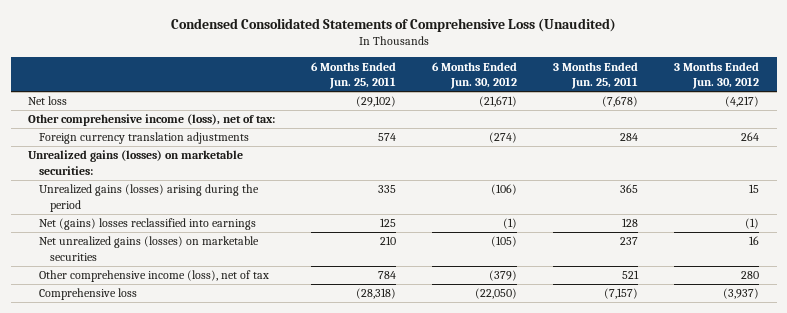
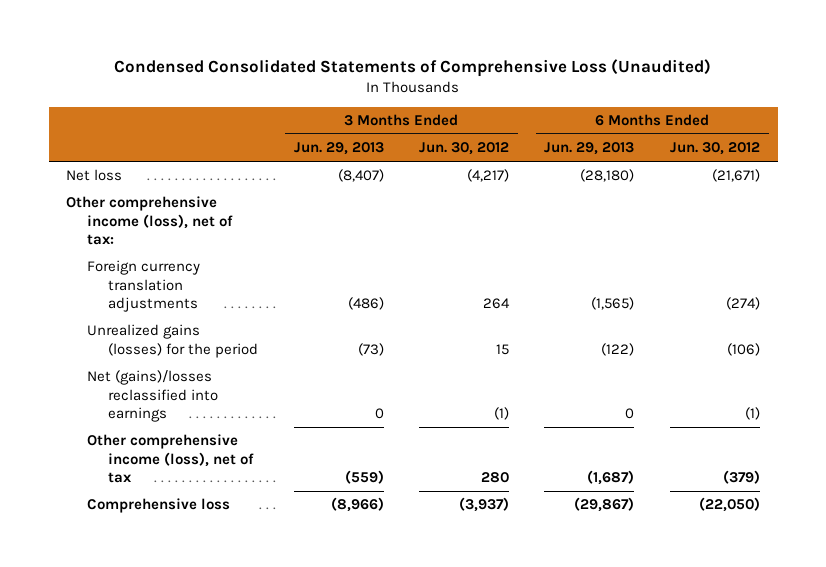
[311,61,397,89] 6 Months Ended Jun. 25, 2011 -> none
[553,61,639,89] 3 Months Ended Jun. 25, 2011 -> none
none -> [293,142,384,156] Jun. 29, 2013
none -> [544,142,635,156] Jun. 29, 2013
[28,150,244,175] Unrealized gains (losses) on marketable securities: -> none
[39,236,260,261] Net unrealized gains (losses) on marketable securities -> none
[39,184,260,212] Unrealized gains (losses) arising during the period -> [87,324,259,358] Unrealized gains (losses) for the period
[39,218,257,231] Net (gains) losses reclassified into earnings -> [87,370,219,422] Net (gains)/losses reclassified into earnings

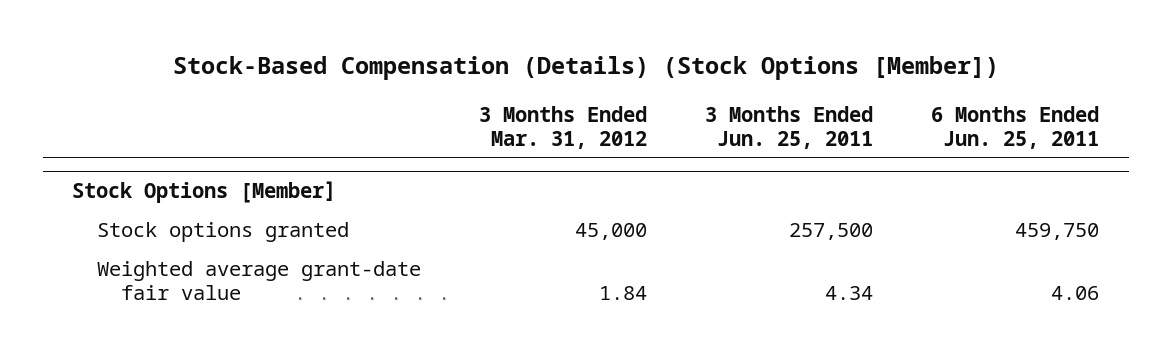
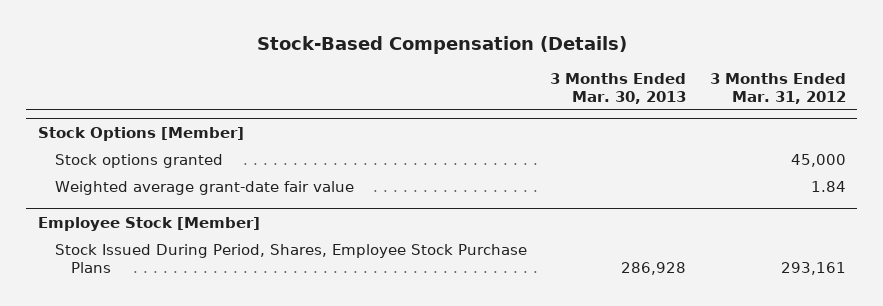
[172,56,999,81] Stock-Based Compensation (Details) (Stock Options [Member]) -> [256,35,627,54] Stock-Based Compensation (Details)
[705,105,874,149] 3 Months Ended Jun. 25, 2011 -> none
[931,105,1100,149] 6 Months Ended Jun. 25, 2011 -> none
none -> [550,72,687,104] 3 Months Ended Mar. 30, 2013
none -> [37,216,260,231] Employee Stock [Member]
none -> [54,243,527,273] Stock Issued During Period, Shares, Employee Stock Purchase Plans

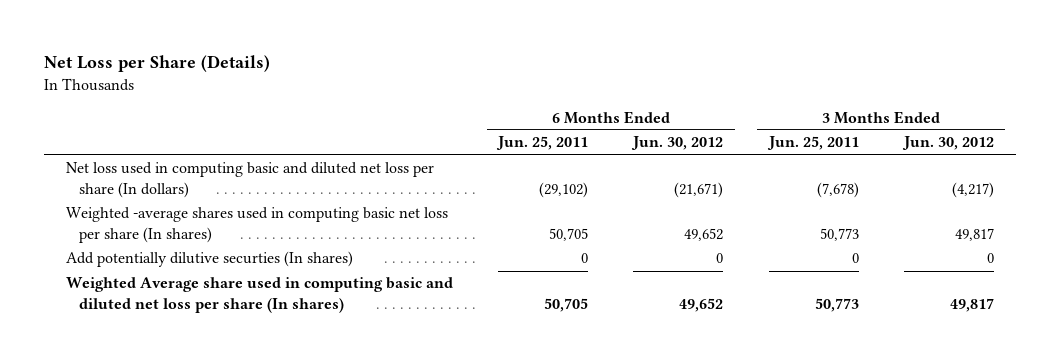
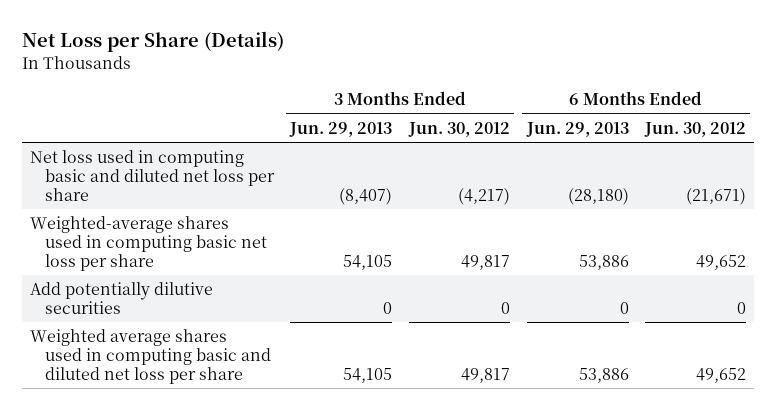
[496,136,589,151] Jun. 25, 2011 -> none
[766,136,859,151] Jun. 25, 2011 -> none
none -> [289,121,393,137] Jun. 29, 2013
none -> [525,121,629,137] Jun. 29, 2013
[66,162,435,198] Net loss used in computing basic and diluted net loss per share (In dollars) -> [30,150,275,201] Net loss used in computing basic and diluted net loss per share
[66,207,449,243] Weighted -average shares used in computing basic net loss per share (In shares) -> [30,216,267,271] Weighted-average shares used in computing basic net loss per share
[66,251,354,268] Add potentially dilutive securties (In shares) -> [30,282,214,314] Add potentially dilutive securities
[66,277,454,313] Weighted Average share used in computing basic and diluted net loss per share (In shares) -> [30,329,271,384] Weighted average shares used in computing basic and diluted net loss per share

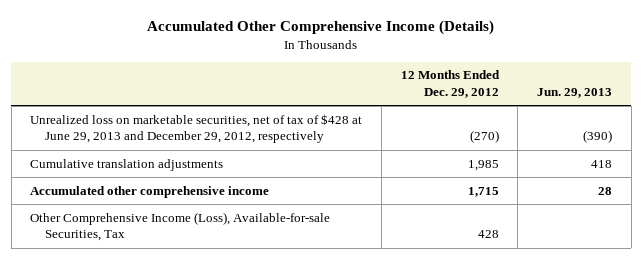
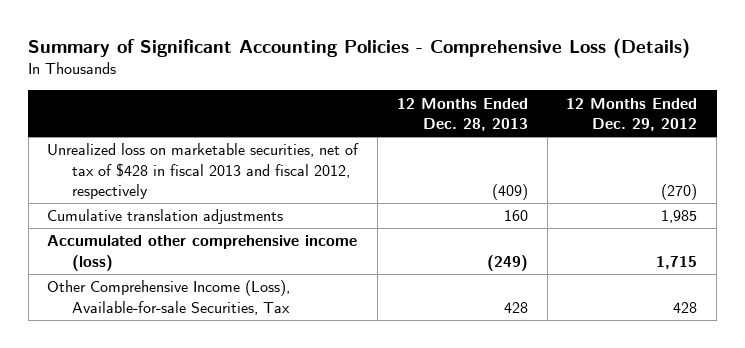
[147,20,495,36] Accumulated Other Comprehensive Income (Details) -> [28,37,691,58] Summary of Significant Accounting Policies - Comprehensive Loss (Details)
[537,88,613,99] Jun. 29, 2013 -> none
none -> [396,97,528,131] 12 Months Ended Dec. 28, 2013
[30,113,363,144] Unrealized loss on marketable securities, net of tax of $428 at June 29, 2013 and December 29, 2012, respectively -> [47,143,360,200] Unrealized loss on marketable securities, net of tax of $428 in fiscal 2013 and fiscal 2012, respectively
[30,185,270,198] Accumulated other comprehensive income -> [47,235,358,271] Accumulated other comprehensive income (loss)

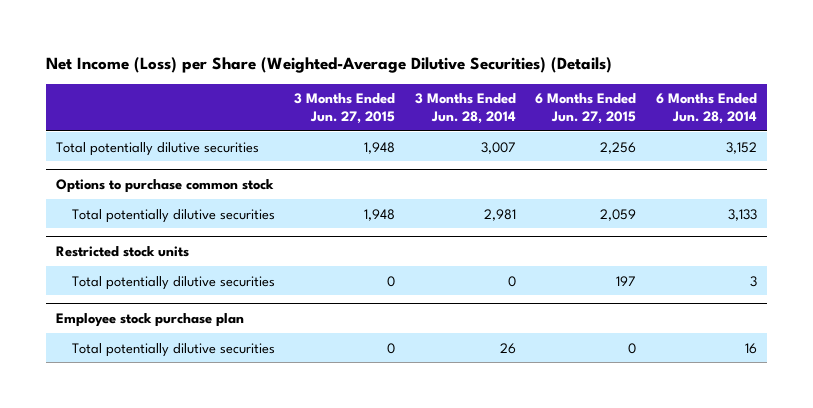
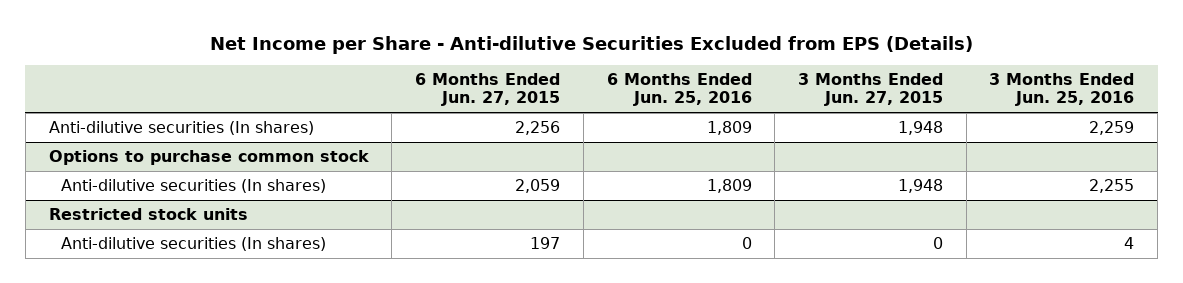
[46,56,613,73] Net Income (Loss) per Share (Weighted-Average Dilutive Securities) (Details) -> [209,35,973,54] Net Income per Share - Anti-dilutive Securities Excluded from EPS (Details)
[414,93,516,124] 3 Months Ended Jun. 28, 2014 -> none
[655,93,757,124] 6 Months Ended Jun. 28, 2014 -> none
none -> [606,73,752,107] 6 Months Ended Jun. 25, 2016
none -> [989,73,1135,107] 3 Months Ended Jun. 25, 2016
[55,141,259,156] Total potentially dilutive securities -> [48,121,314,136] Anti-dilutive securities (In shares)
[71,208,275,223] Total potentially dilutive securities -> [61,179,327,194] Anti-dilutive securities (In shares)
[55,313,244,328] Employee stock purchase plan -> none
[71,342,275,357] Total potentially dilutive securities -> none
[71,275,275,290] Total potentially dilutive securities -> [61,237,327,252] Anti-dilutive securities (In shares)

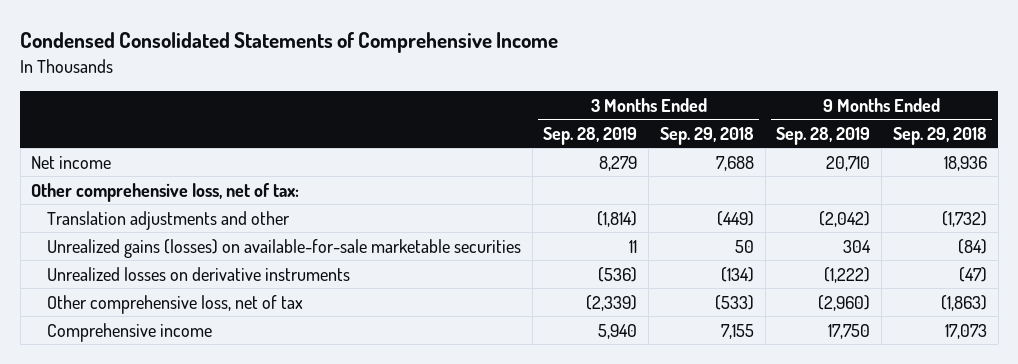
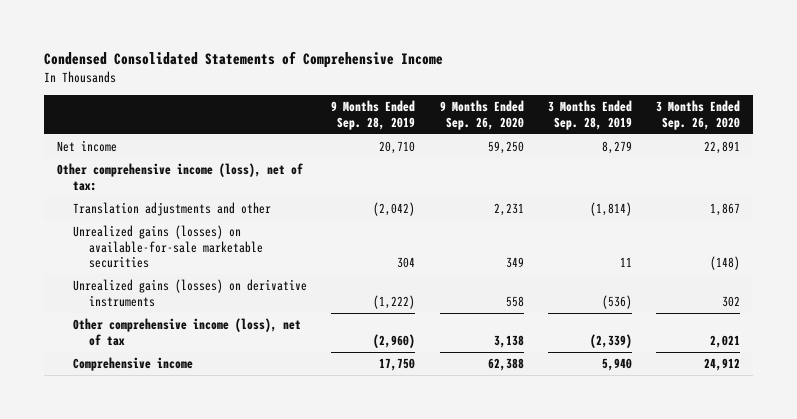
[659,126,754,145] Sep. 29, 2018 -> none
[892,126,987,145] Sep. 29, 2018 -> none
none -> [439,100,524,130] 9 Months Ended Sep. 26, 2020
none -> [656,100,741,130] 3 Months Ended Sep. 26, 2020
[31,182,300,202] Other comprehensive loss, net of tax: -> [56,163,303,191] Other comprehensive income (loss), net of tax:
[46,266,350,281] Unrealized losses on derivative instruments -> [73,279,308,307] Unrealized gains (losses) on derivative instruments
[46,294,303,314] Other comprehensive loss, net of tax -> [73,318,302,346] Other comprehensive income (loss), net of tax

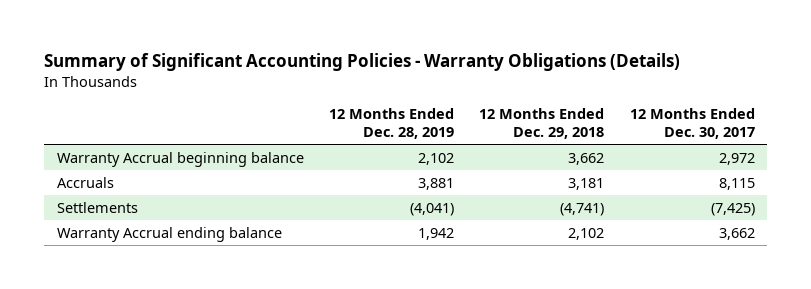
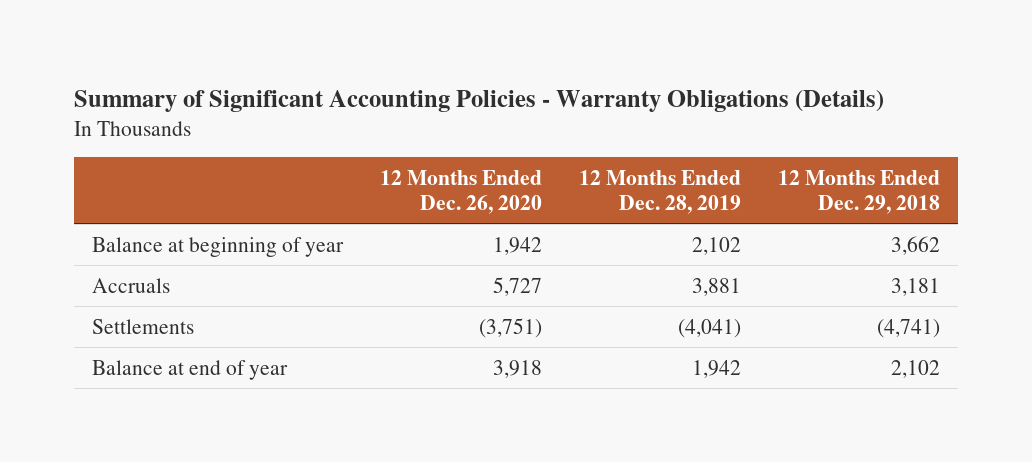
[629,108,755,139] 12 Months Ended Dec. 30, 2017 -> none
none -> [380,169,543,214] 12 Months Ended Dec. 26, 2020
[56,151,304,167] Warranty Accrual beginning balance -> [92,236,345,257] Balance at beginning of year
[56,226,282,242] Warranty Accrual ending balance -> [92,359,289,380] Balance at end of year

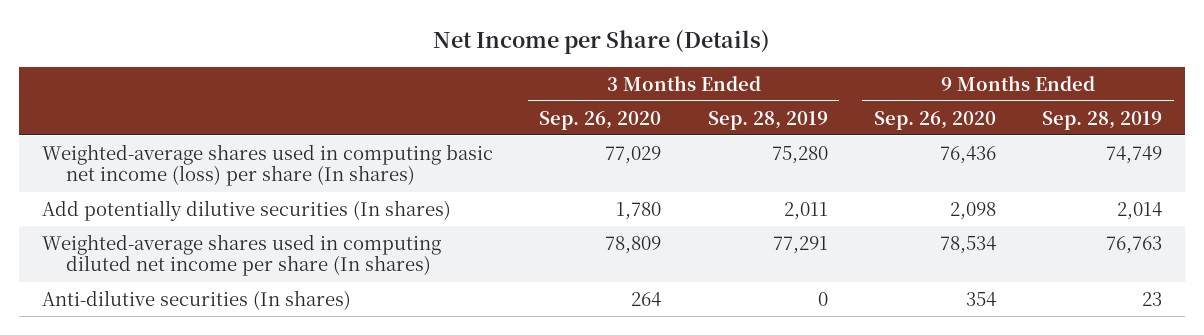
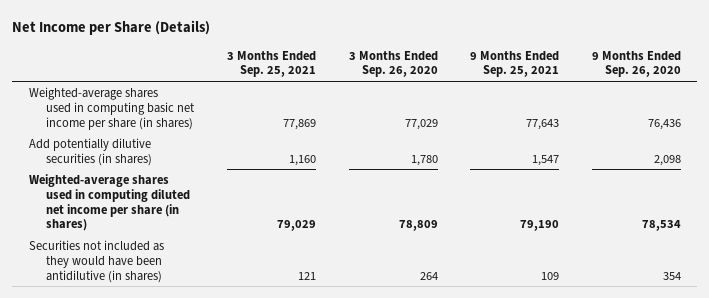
[707,110,828,130] Sep. 28, 2019 -> none
[1042,110,1163,130] Sep. 28, 2019 -> none
none -> [226,50,316,78] 3 Months Ended Sep. 25, 2021
none -> [470,50,560,78] 9 Months Ended Sep. 25, 2021
[42,143,494,187] Weighted-average shares used in computing basic net income (loss) per share (In shares) -> [28,86,196,130] Weighted-average shares used in computing basic net income per share (in shares)
[42,199,452,221] Add potentially dilutive securities (In shares) -> [28,137,153,166] Add potentially dilutive securities (in shares)
[42,233,442,277] Weighted-average shares used in computing diluted net income per share (In shares) -> [28,173,191,232] Weighted-average shares used in computing diluted net income per share (in shares)
[42,289,352,310] Anti-dilutive securities (In shares) -> [28,239,164,283] Securities not included as they would have been antidilutive (in shares)

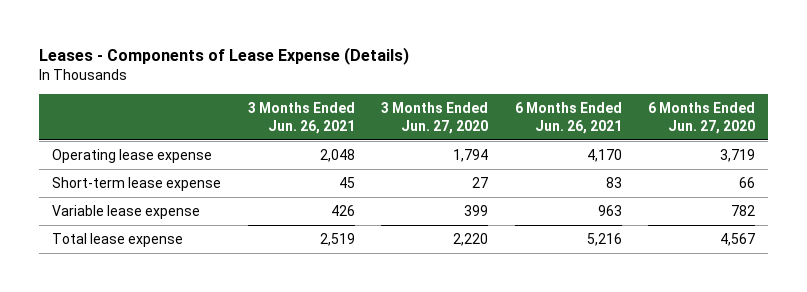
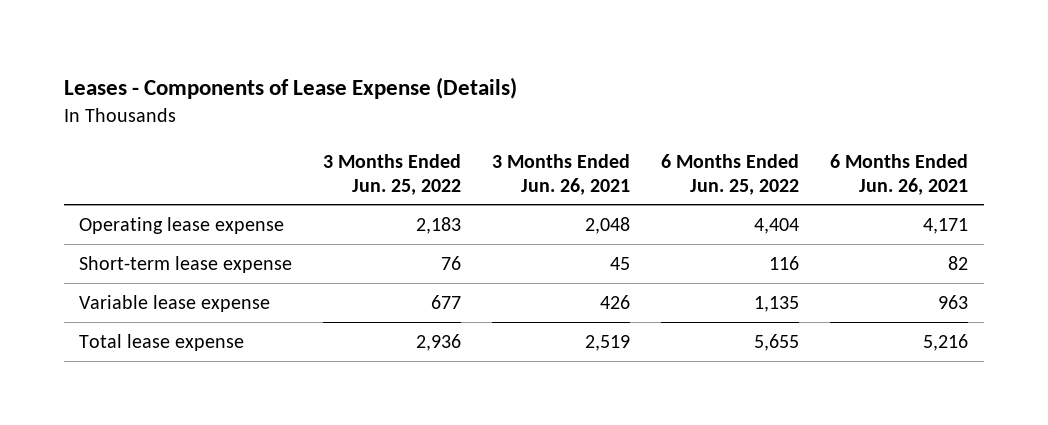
[381,101,489,134] 3 Months Ended Jun. 27, 2020 -> none
[648,101,756,134] 6 Months Ended Jun. 27, 2020 -> none
none -> [323,154,462,195] 3 Months Ended Jun. 25, 2022
none -> [661,154,800,195] 6 Months Ended Jun. 25, 2022
[586,149,622,163] 4,170 -> [923,217,969,234] 4,171
[605,177,622,189] 83 -> [948,255,969,270] 82

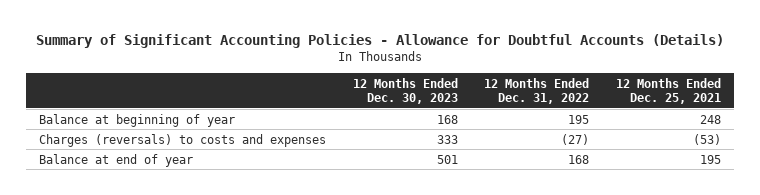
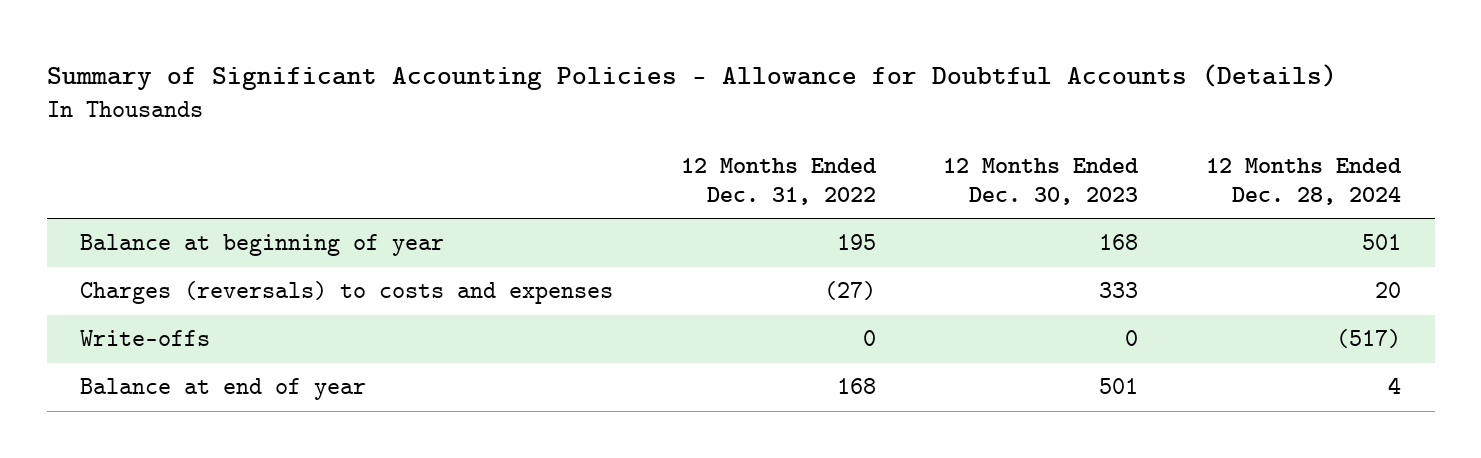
[615,77,721,105] 12 Months Ended Dec. 25, 2021 -> none
none -> [1205,157,1402,205] 12 Months Ended Dec. 28, 2024
none -> [80,330,211,347] Write-offs

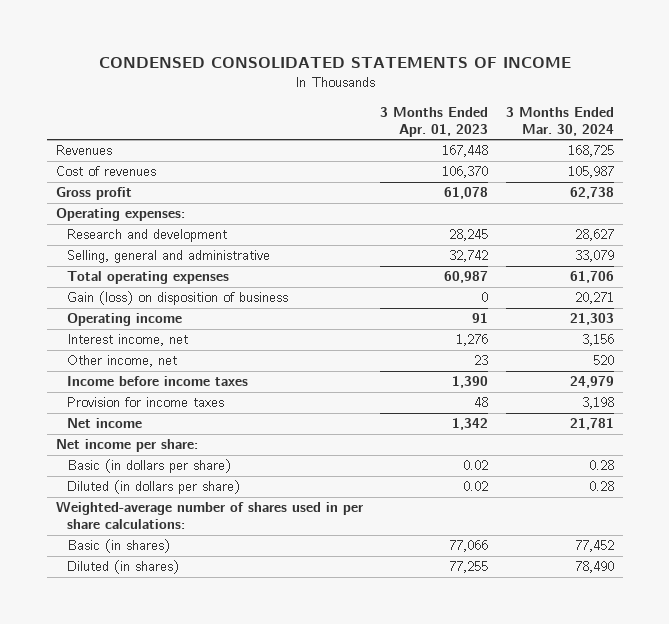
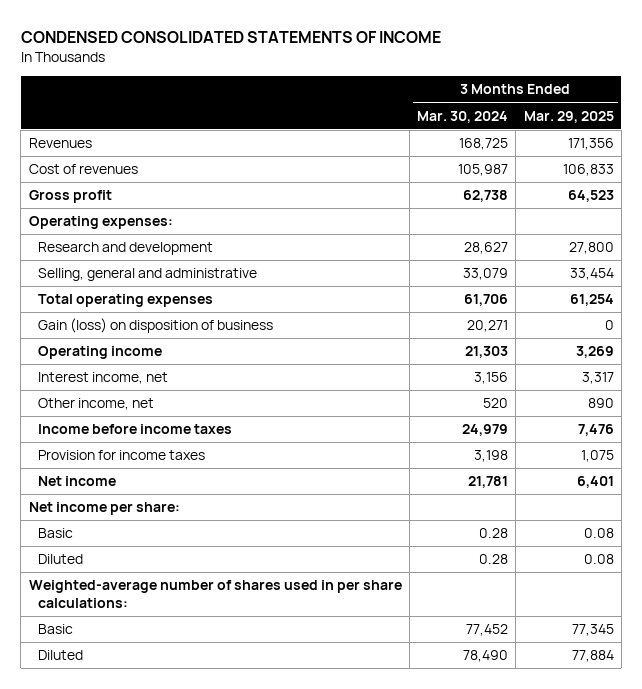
[380,106,489,137] 3 Months Ended Apr. 01, 2023 -> none
none -> [523,110,614,123] Mar. 29, 2025
[67,459,232,474] Basic (in dollars per share) -> [38,528,74,539] Basic
[67,480,241,495] Diluted (in dollars per share) -> [38,554,84,565] Diluted
[67,539,171,554] Basic (in shares) -> [38,624,74,635] Basic
[67,560,180,575] Diluted (in shares) -> [38,650,84,661] Diluted

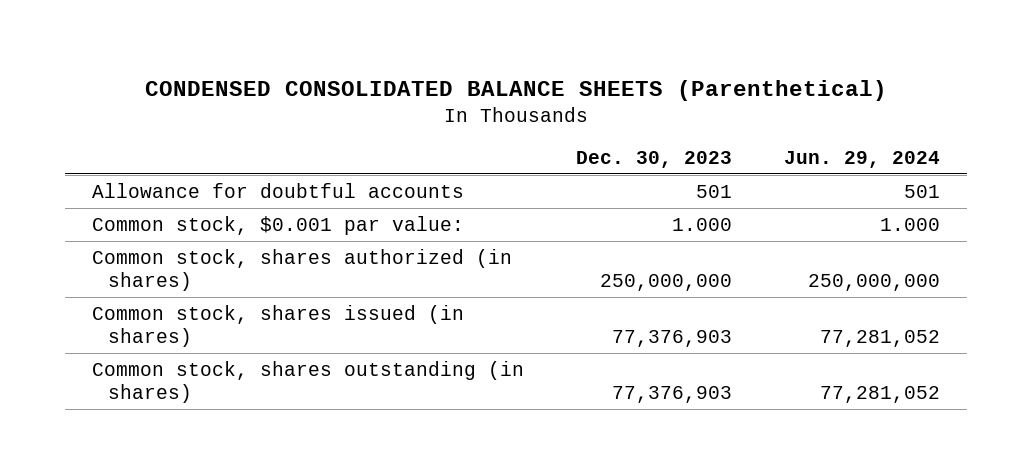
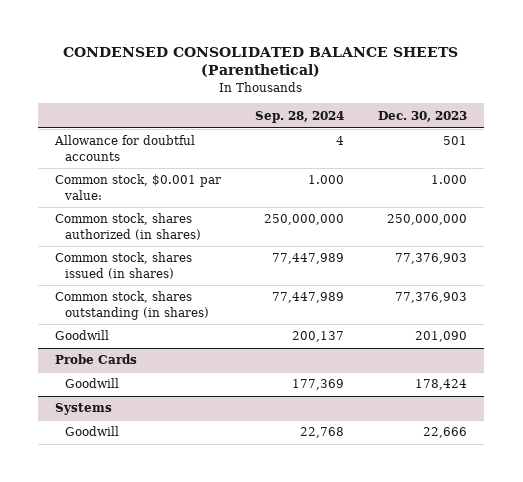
[784,150,941,168] Jun. 29, 2024 -> none
none -> [255,110,345,123] Sep. 28, 2024
none -> [55,330,110,341] Goodwill
none -> [55,354,138,365] Probe Cards
none -> [64,378,119,389] Goodwill
none -> [55,403,113,416] Systems
none -> [64,426,119,437] Goodwill

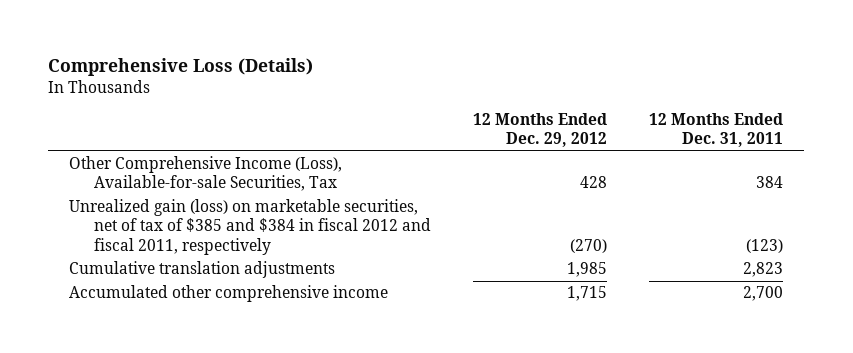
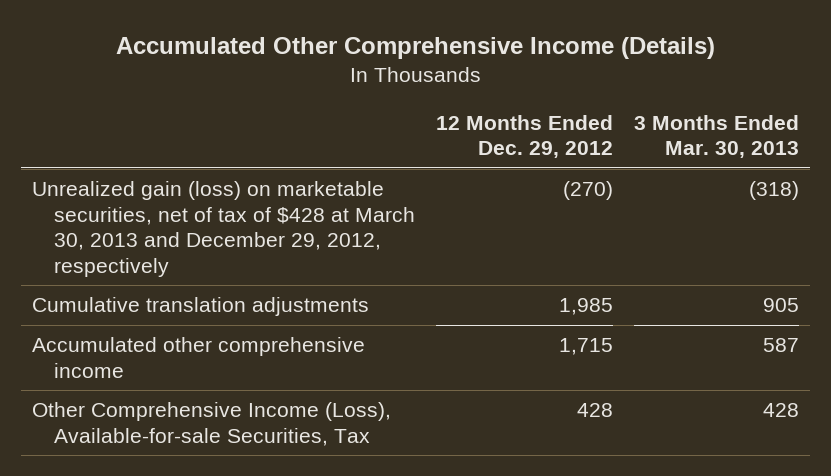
[48,58,314,77] Comprehensive Loss (Details) -> [115,36,715,59] Accumulated Other Comprehensive Income (Details)
[649,113,784,148] 12 Months Ended Dec. 31, 2011 -> none
none -> [634,114,800,159] 3 Months Ended Mar. 30, 2013
[69,199,431,255] Unrealized gain (loss) on marketable securities, net of tax of $385 and $384 in fiscal 2012 and fiscal 2011, respectively -> [31,181,415,277] Unrealized gain (loss) on marketable securities, net of tax of $428 at March 30, 2013 and December 29, 2012, respectively
[69,156,343,192] Other Comprehensive Income (Loss), Available-for-sale Securities, Tax -> [31,402,391,446] Other Comprehensive Income (Loss), Available-for-sale Securities, Tax

